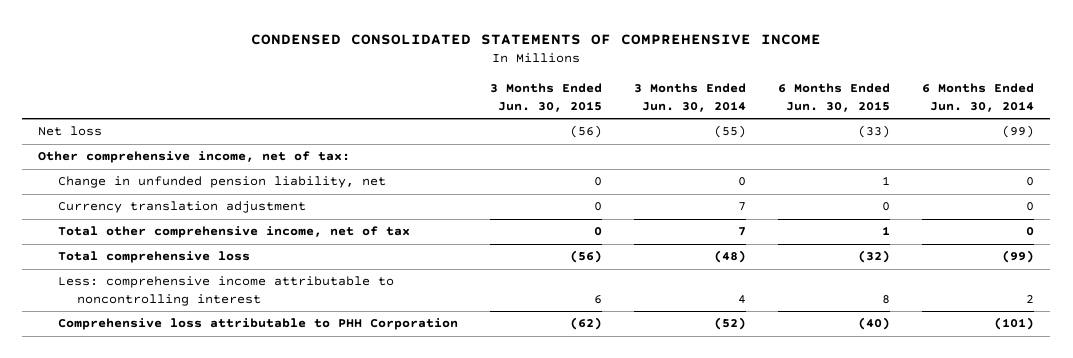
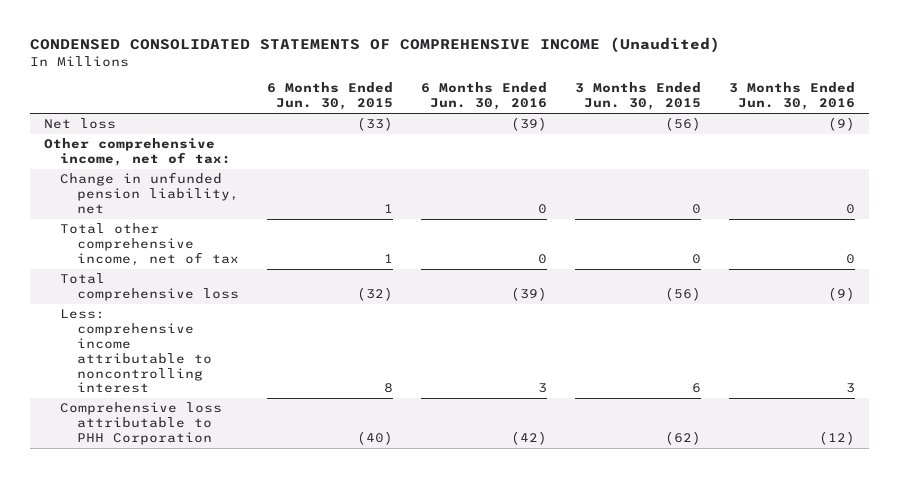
[251,33,822,45] CONDENSED CONSOLIDATED STATEMENTS OF COMPREHENSIVE INCOME -> [29,37,720,54] CONDENSED CONSOLIDATED STATEMENTS OF COMPREHENSIVE INCOME (Unaudited)
[633,83,746,112] 3 Months Ended Jun. 30, 2014 -> none
[922,83,1035,112] 6 Months Ended Jun. 30, 2014 -> none
none -> [420,82,547,111] 6 Months Ended Jun. 30, 2016
none -> [729,82,856,111] 3 Months Ended Jun. 30, 2016
[57,201,306,214] Currency translation adjustment -> none

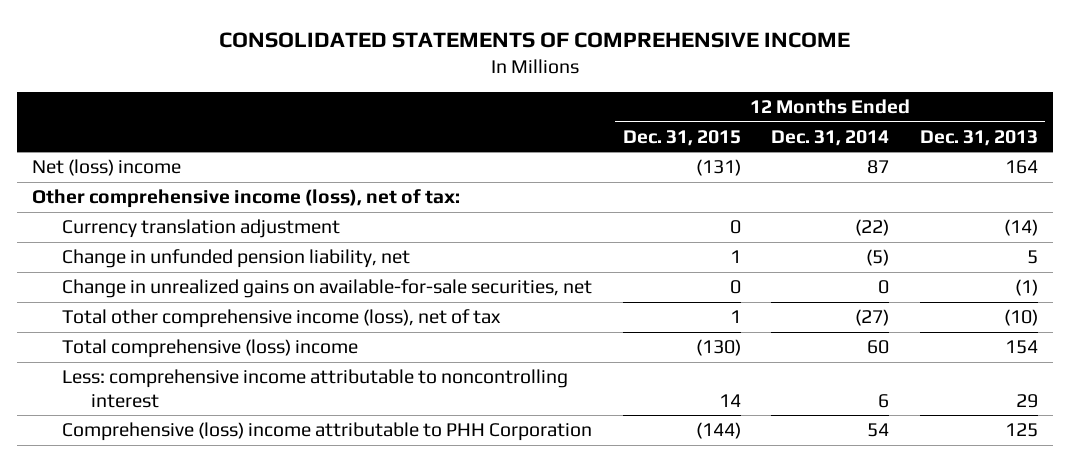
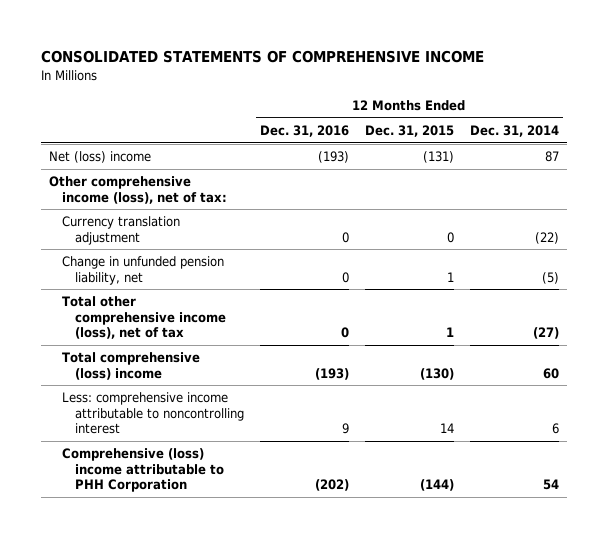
[919,129,1038,146] Dec. 31, 2013 -> none
none -> [260,124,350,137] Dec. 31, 2016
[61,279,592,299] Change in unrealized gains on available-for-sale securities, net -> none

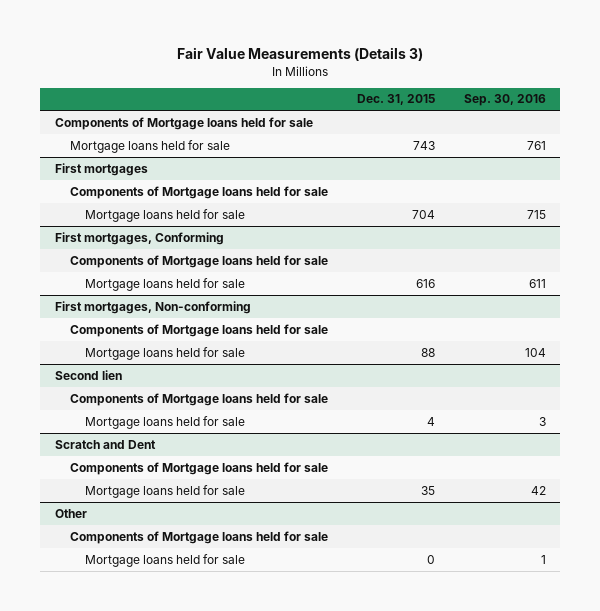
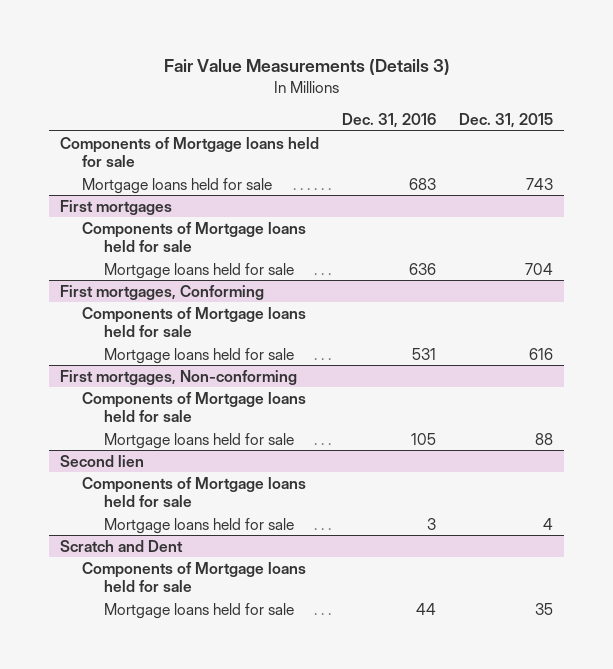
[463,94,546,107] Sep. 30, 2016 -> none
none -> [342,113,437,129] Dec. 31, 2016
[54,508,87,518] Other -> none
[69,530,328,544] Components of Mortgage loans held for sale -> none
[85,553,246,567] Mortgage loans held for sale -> none

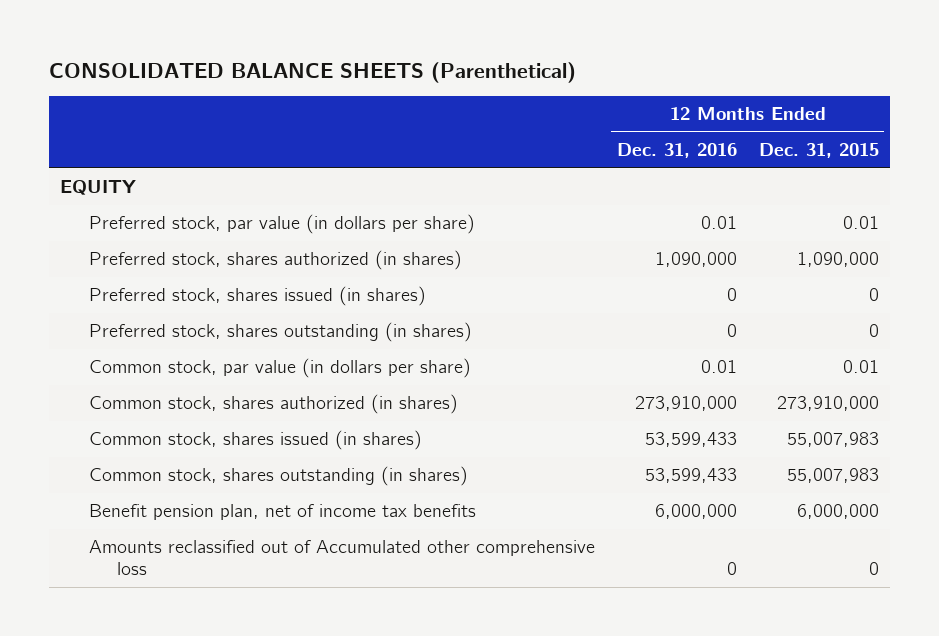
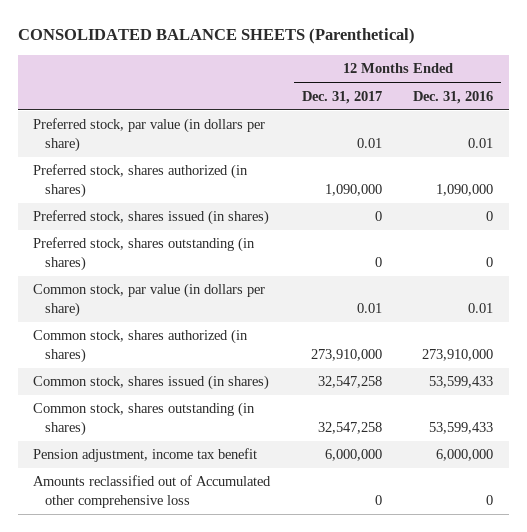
[758,143,879,159] Dec. 31, 2015 -> none
none -> [301,90,382,104] Dec. 31, 2017
[60,180,137,196] EQUITY -> none
[88,504,476,521] Benefit pension plan, net of income tax benefits -> [33,448,258,463] Pension adjustment, income tax benefit

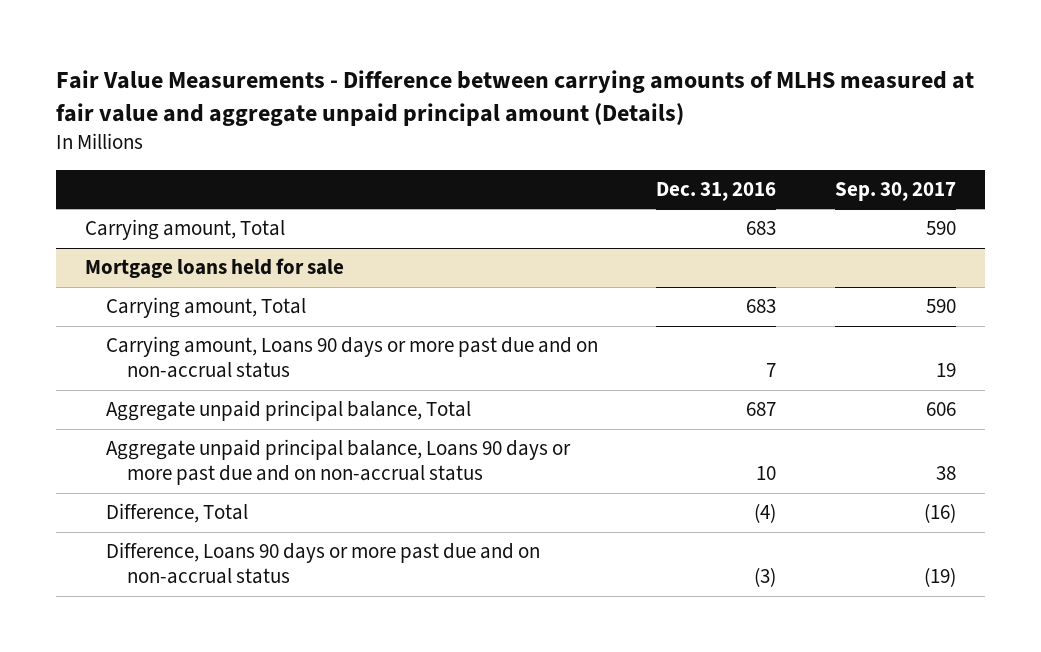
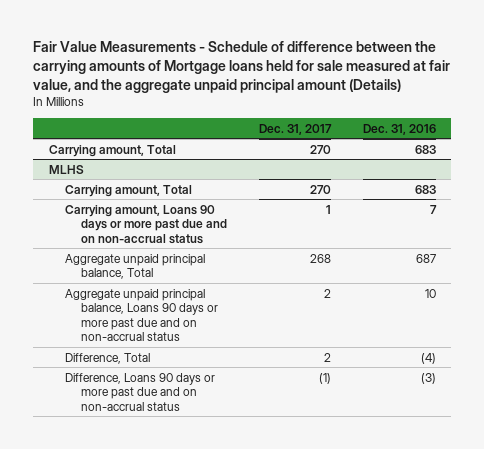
[55,70,974,126] Fair Value Measurements - Difference between carrying amounts of MLHS measured at fair value and aggregate unpaid principal amount (Details) -> [33,40,451,93] Fair Value Measurements - Schedule of difference between the carrying amounts of Mortgage loans held for sale measured at fair value, and the aggregate unpaid principal amount (Details)
[834,182,956,202] Sep. 30, 2017 -> none
none -> [258,123,332,135] Dec. 31, 2017
[85,258,345,279] Mortgage loans held for sale -> [48,164,84,174] MLHS

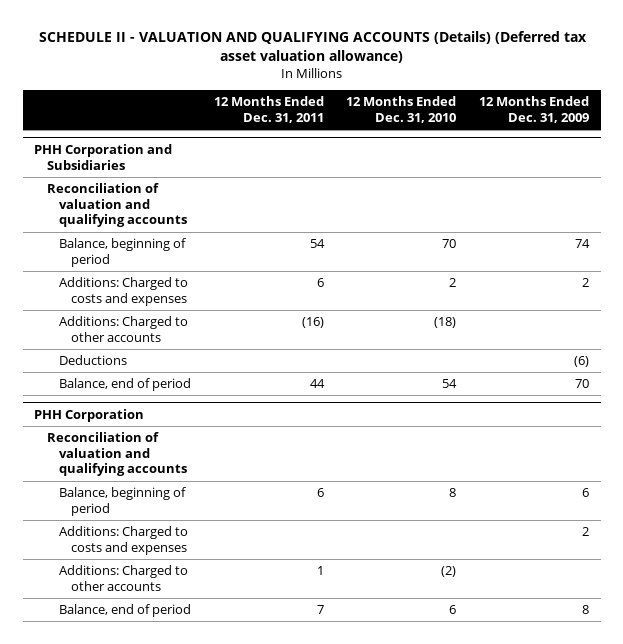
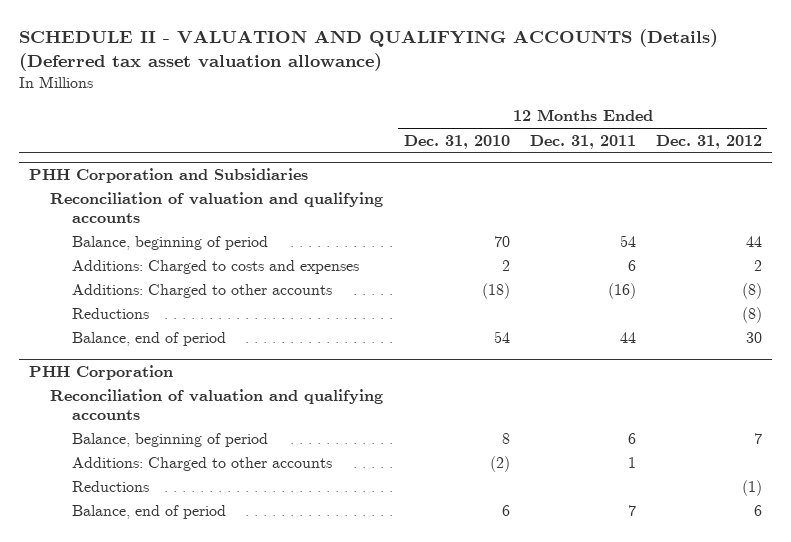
[479,96,590,123] 12 Months Ended Dec. 31, 2009 -> none
none -> [656,134,763,149] Dec. 31, 2012
[58,355,127,366] Deductions -> [71,308,149,320] Reductions
[58,526,188,555] Additions: Charged to costs and expenses -> none
none -> [71,481,149,493] Reductions

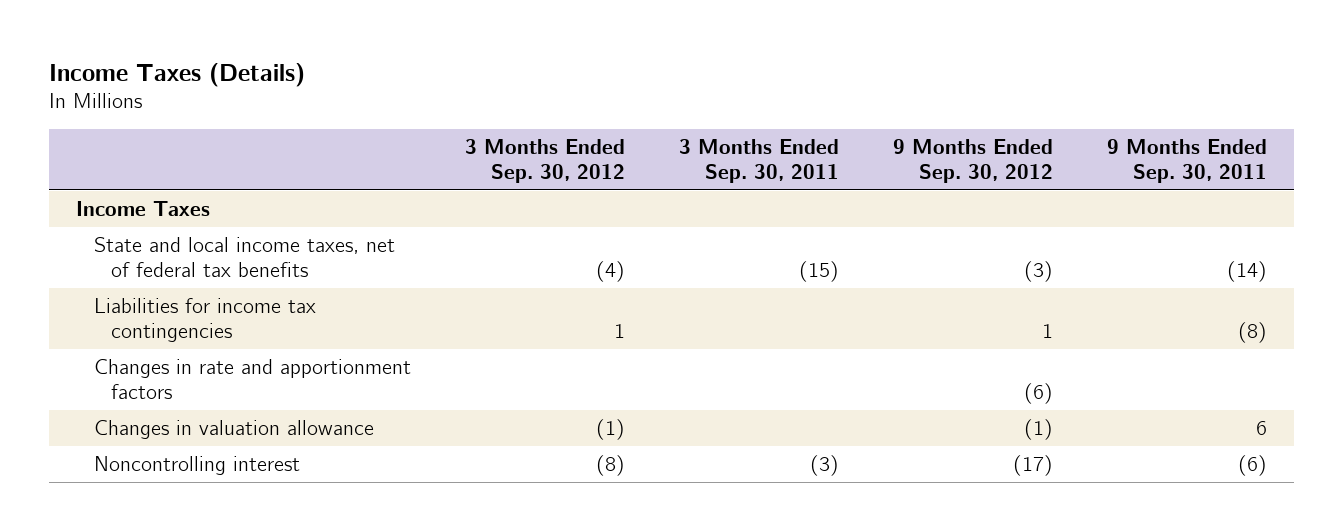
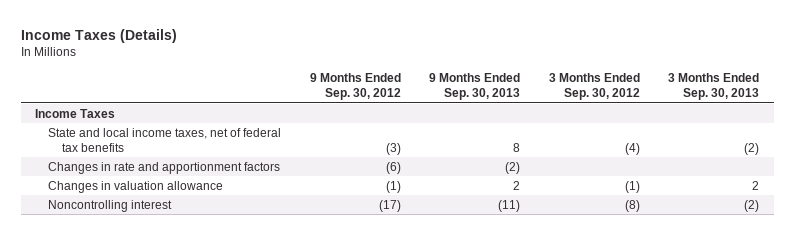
[678,138,839,183] 3 Months Ended Sep. 30, 2011 -> none
[1106,138,1267,183] 9 Months Ended Sep. 30, 2011 -> none
none -> [429,73,521,101] 9 Months Ended Sep. 30, 2013
none -> [668,73,760,101] 3 Months Ended Sep. 30, 2013
[93,298,316,342] Liabilities for income tax contingencies -> none

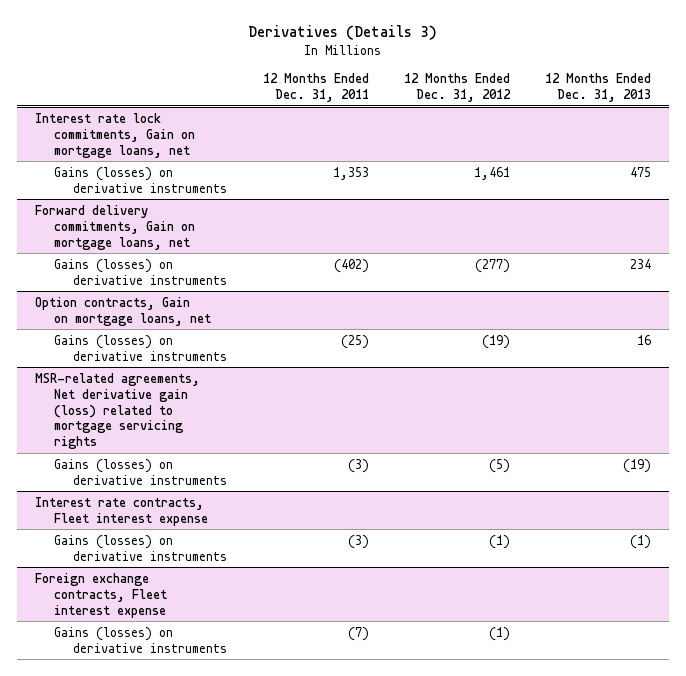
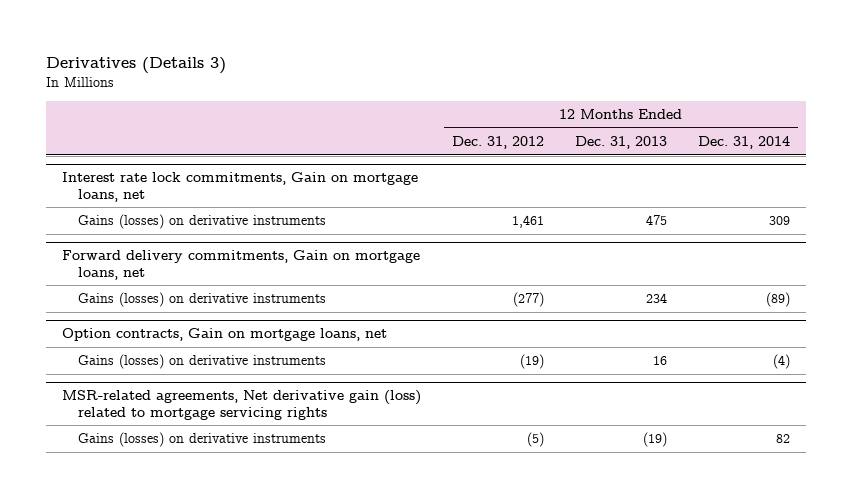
[262,73,369,103] 12 Months Ended Dec. 31, 2011 -> none
none -> [698,136,791,150] Dec. 31, 2014
[34,496,208,526] Interest rate contracts, Fleet interest expense -> none
[53,534,228,561] Gains (losses) on derivative instruments -> none
[34,572,167,618] Foreign exchange contracts, Fleet interest expense -> none
[53,626,228,653] Gains (losses) on derivative instruments -> none

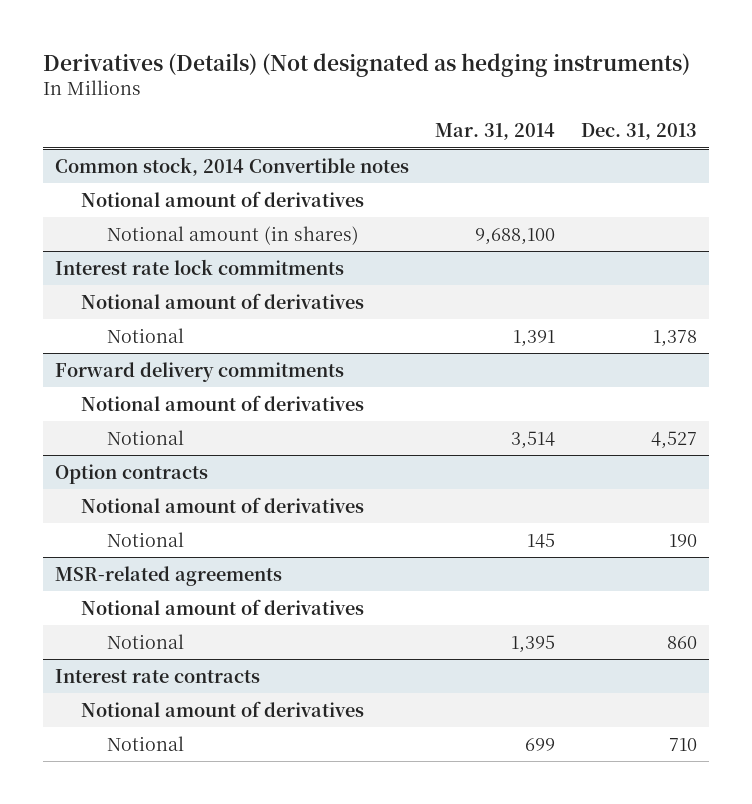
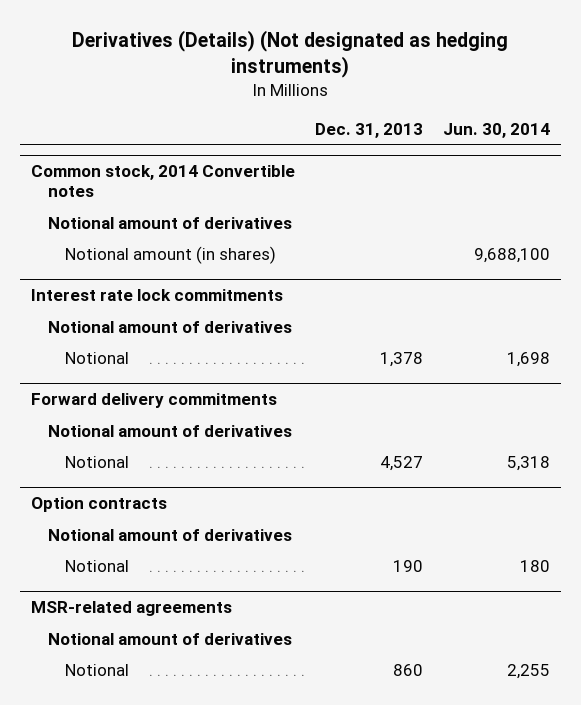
[435,123,556,141] Mar. 31, 2014 -> none
none -> [443,122,551,138] Jun. 30, 2014
[55,668,261,683] Interest rate contracts -> none
[81,700,365,717] Notional amount of derivatives -> none
[106,735,184,751] Notional -> none

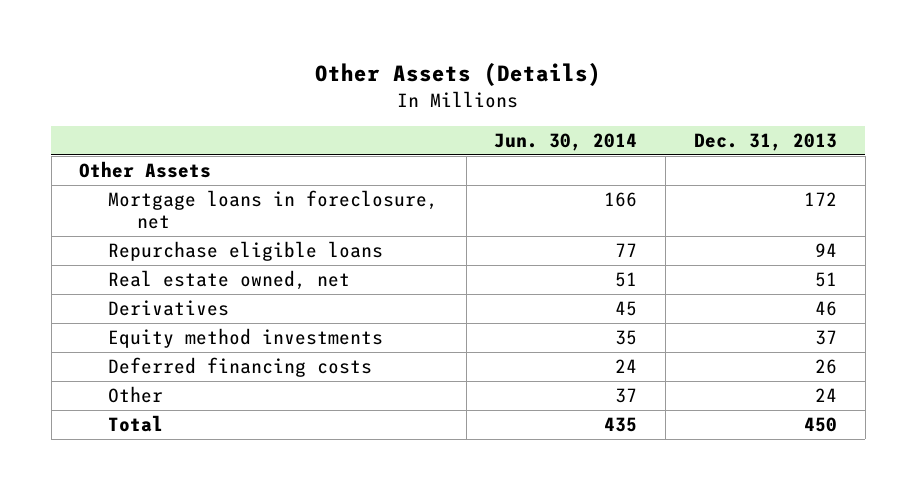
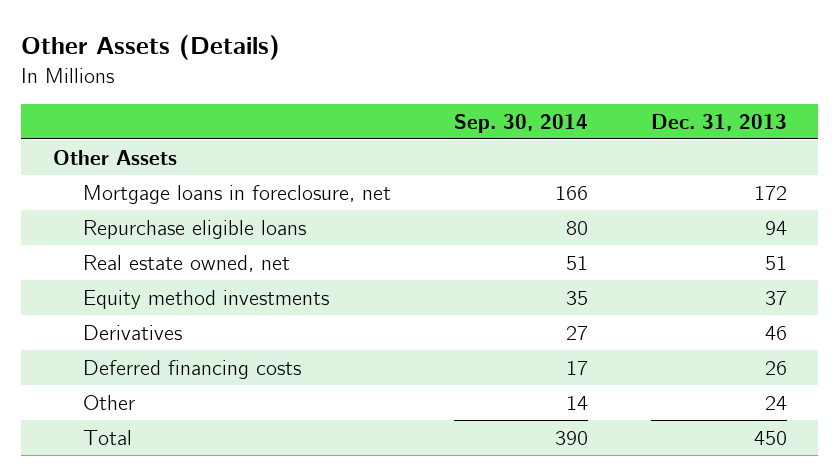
[494,133,638,152] Jun. 30, 2014 -> none
none -> [453,113,588,133] Sep. 30, 2014
[107,300,229,317] Derivatives -> [83,324,183,340] Derivatives

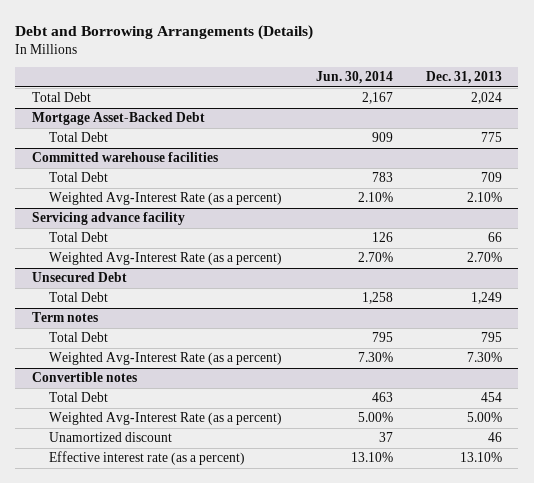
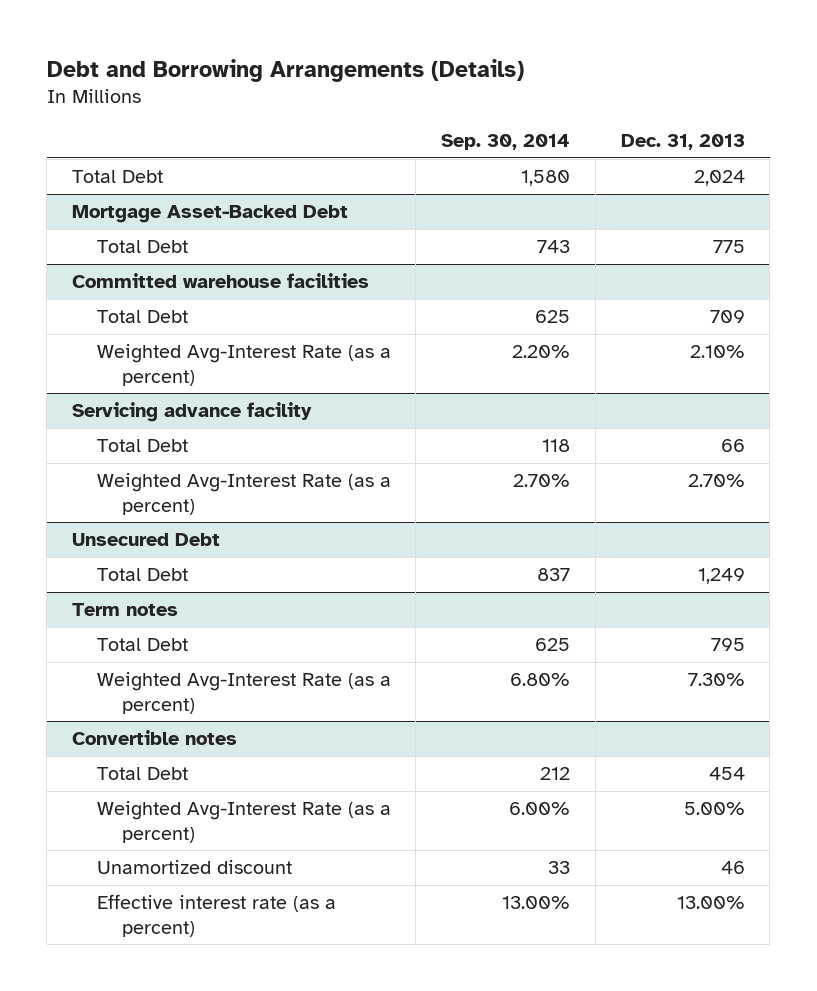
[315,71,393,85] Jun. 30, 2014 -> none
none -> [441,133,571,150] Sep. 30, 2014
[459,452,502,463] 13.10% -> [676,896,745,910] 13.00%

